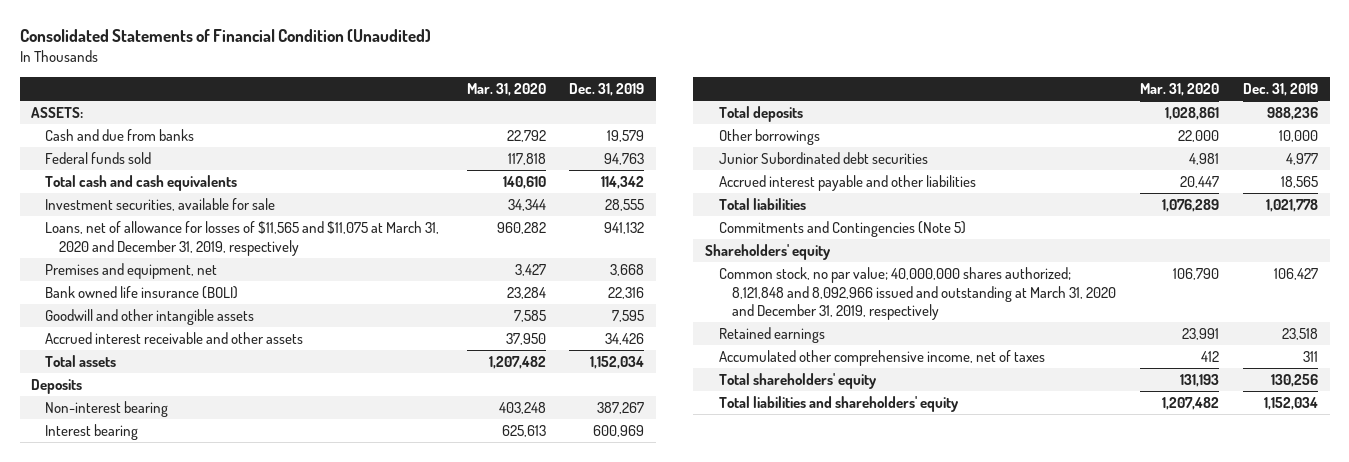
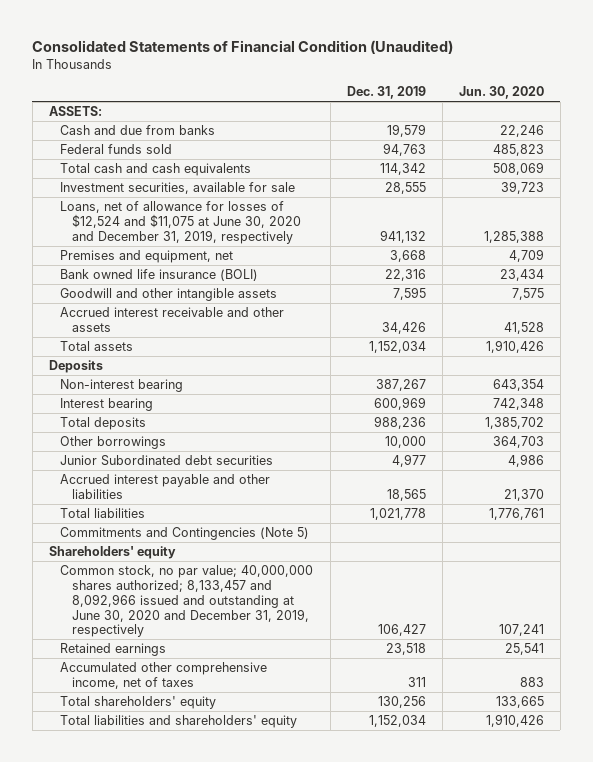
[466,83,546,97] Mar. 31, 2020 -> none
none -> [458,86,544,100] Jun. 30, 2020
[45,220,440,256] Loans, net of allowance for losses of $11,565 and $11,075 at March 31, 2020 and December 31, 2019, respectively -> [60,201,301,244] Loans, net of allowance for losses of $12,524 and $11,075 at June 30, 2020 and December 31, 2019, respectively
[718,266,1117,321] Common stock, no par value; 40,000,000 shares authorized; 8,121,848 and 8,092,966 issued and outstanding at March 31, 2020 and December 31, 2019, respectively -> [60,565,314,638] Common stock, no par value; 40,000,000 shares authorized; 8,133,457 and 8,092,966 issued and outstanding at June 30, 2020 and December 31, 2019, respectively

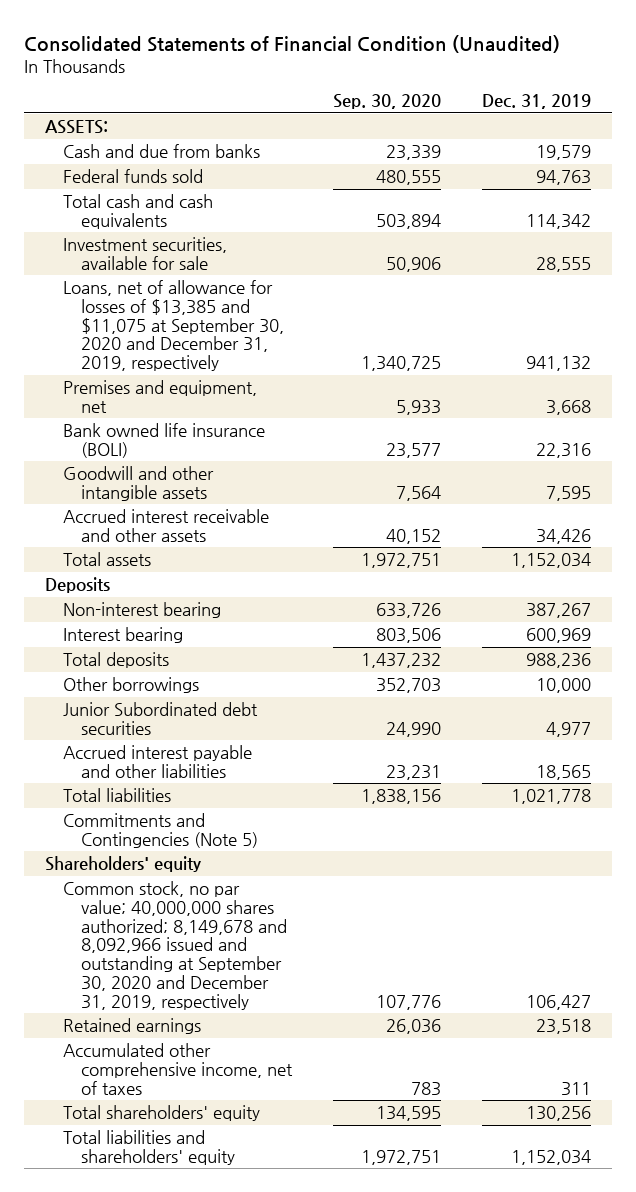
[458,86,544,100] Jun. 30, 2020 -> none
none -> [332,94,441,110] Sep. 30, 2020
[60,201,301,244] Loans, net of allowance for losses of $12,524 and $11,075 at June 30, 2020 and December 31, 2019, respectively -> [62,280,284,372] Loans, net of allowance for losses of $13,385 and $11,075 at September 30, 2020 and December 31, 2019, respectively
[60,565,314,638] Common stock, no par value; 40,000,000 shares authorized; 8,133,457 and 8,092,966 issued and outstanding at June 30, 2020 and December 31, 2019, respectively -> [62,881,287,1010] Common stock, no par value; 40,000,000 shares authorized; 8,149,678 and 8,092,966 issued and outstanding at September 30, 2020 and December 31, 2019, respectively

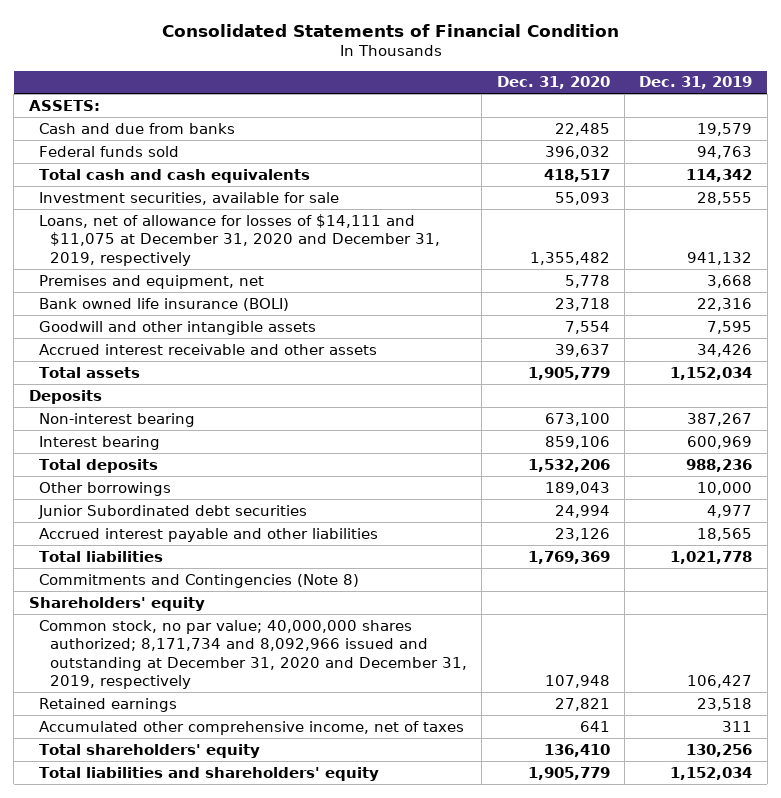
[24,34,561,53] Consolidated Statements of Financial Condition (Unaudited) -> [161,23,619,37] Consolidated Statements of Financial Condition
[332,94,441,110] Sep. 30, 2020 -> none
none -> [496,76,610,90] Dec. 31, 2020
[62,280,284,372] Loans, net of allowance for losses of $13,385 and $11,075 at September 30, 2020 and December 31, 2019, respectively -> [39,213,440,266] Loans, net of allowance for losses of $14,111 and $11,075 at December 31, 2020 and December 31, 2019, respectively
[62,813,258,848] Commitments and Contingencies (Note 5) -> [39,573,360,588] Commitments and Contingencies (Note 8)
[62,881,287,1010] Common stock, no par value; 40,000,000 shares authorized; 8,149,678 and 8,092,966 issued and outstanding at September 30, 2020 and December 31, 2019, respectively -> [39,619,467,690] Common stock, no par value; 40,000,000 shares authorized; 8,171,734 and 8,092,966 issued and outstanding at December 31, 2020 and December 31, 2019, respectively

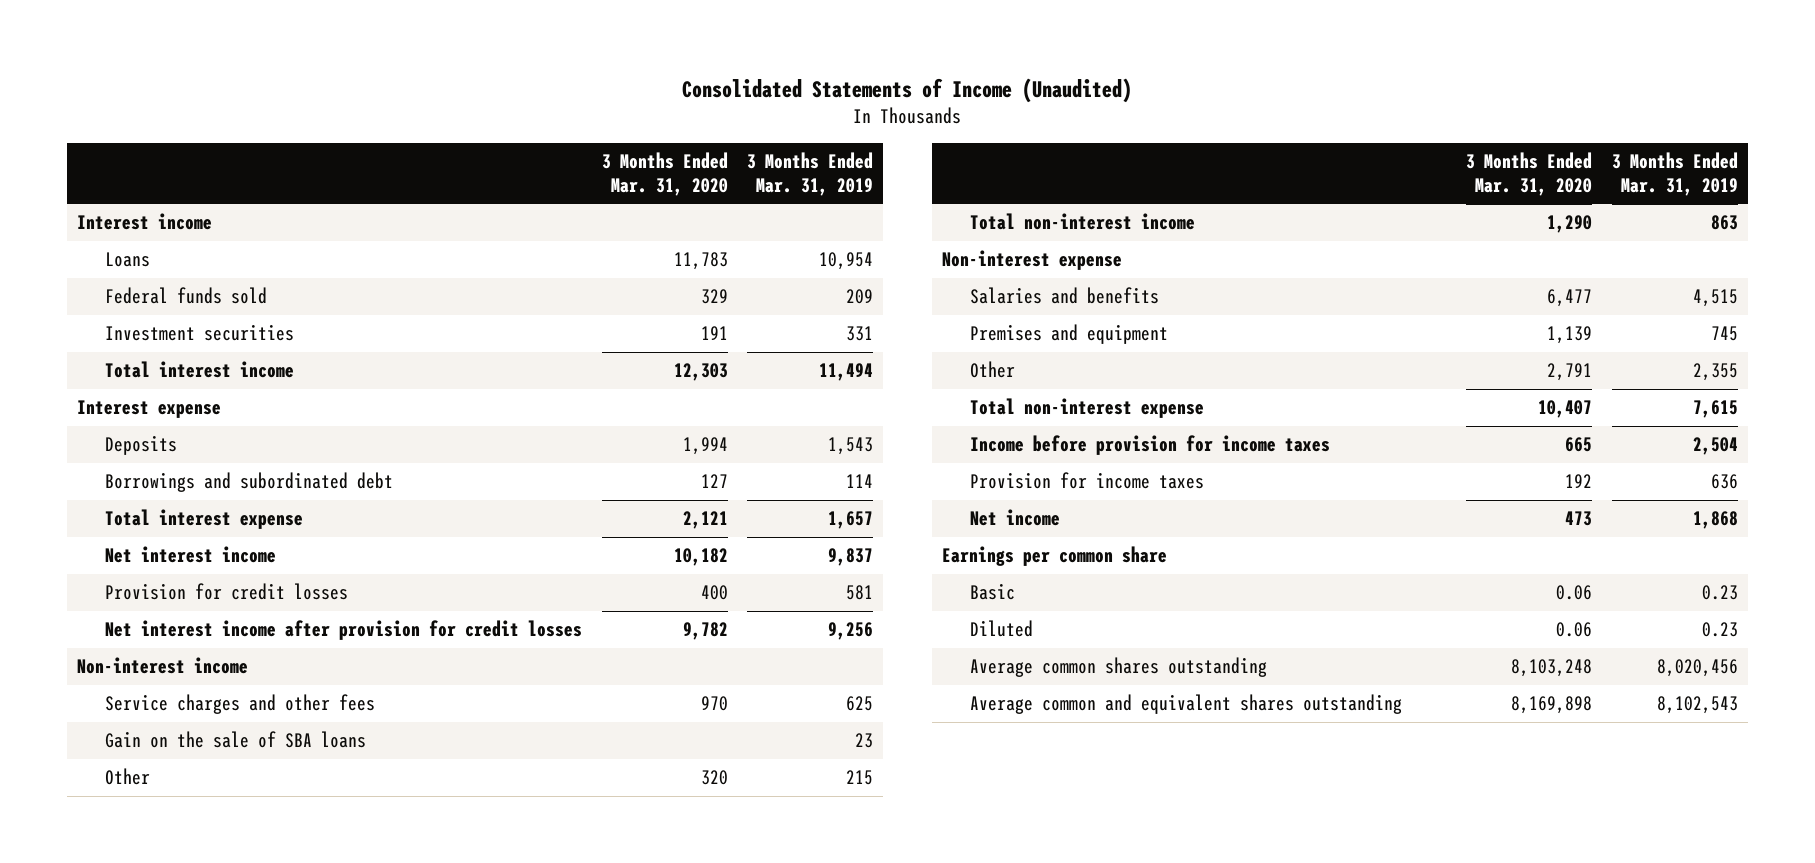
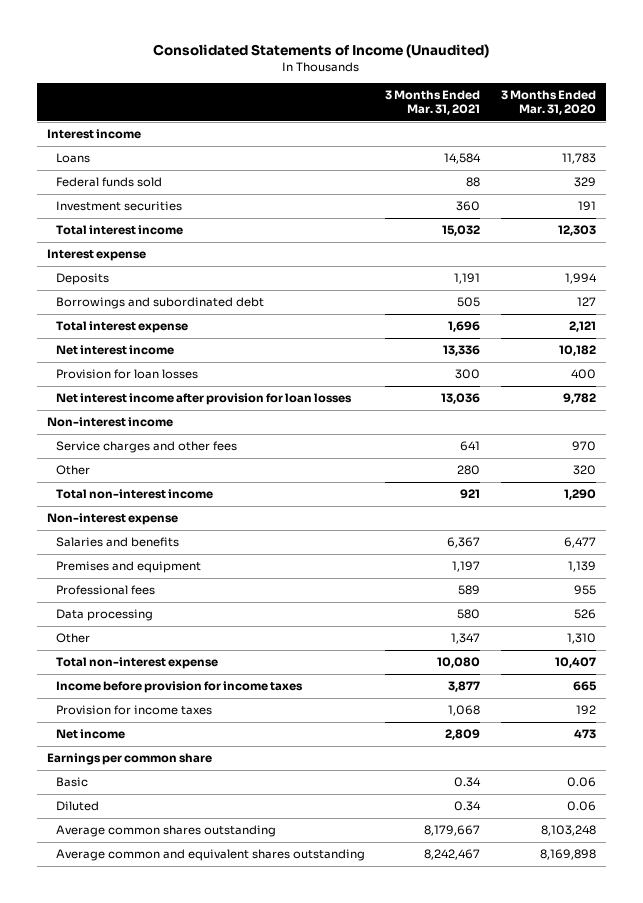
[747,152,874,196] 3 Months Ended Mar. 31, 2019 -> none
none -> [385,89,481,116] 3 Months Ended Mar. 31, 2021
[104,583,348,601] Provision for credit losses -> [56,369,199,380] Provision for loan losses
[104,620,582,641] Net interest income after provision for credit losses -> [56,393,353,406] Net interest income after provision for loan losses
[104,731,366,749] Gain on the sale of SBA loans -> none
none -> [56,585,156,596] Professional fees
none -> [56,609,154,622] Data processing
[1547,363,1593,382] 2,791 -> [566,633,596,645] 1,310

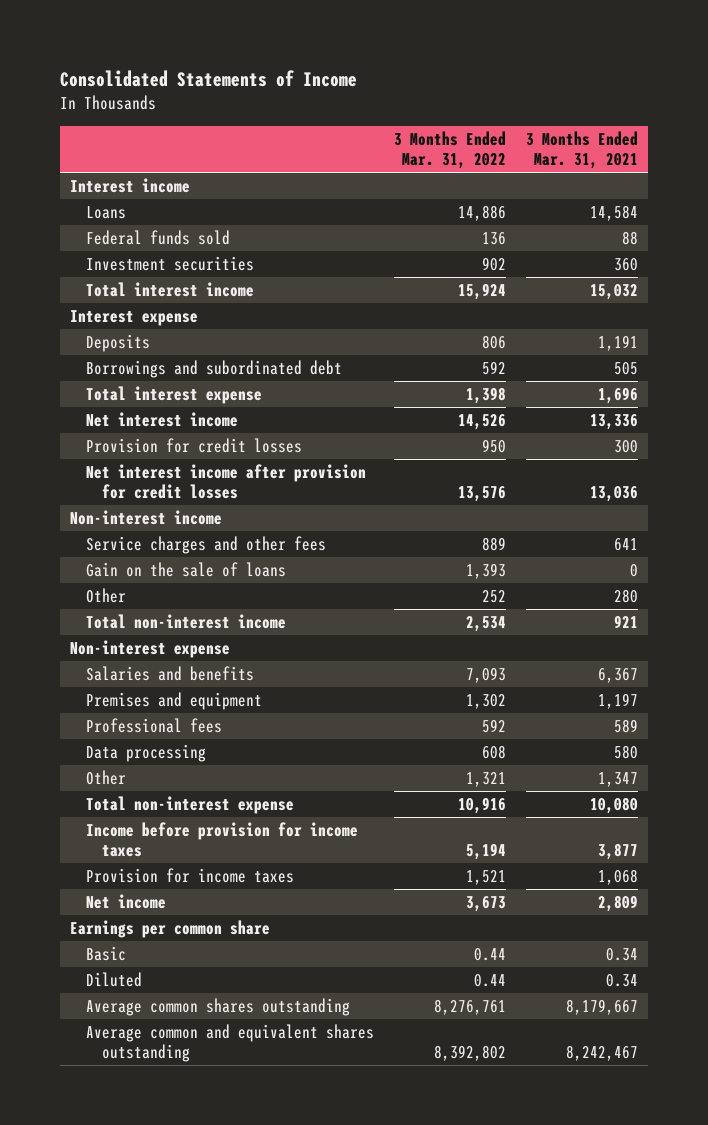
[153,44,490,59] Consolidated Statements of Income (Unaudited) -> [59,70,357,88] Consolidated Statements of Income
[500,89,596,116] 3 Months Ended Mar. 31, 2020 -> none
none -> [393,131,506,170] 3 Months Ended Mar. 31, 2022
[56,369,199,380] Provision for loan losses -> [85,437,302,453] Provision for credit losses
[56,393,353,406] Net interest income after provision for loan losses -> [85,463,366,499] Net interest income after provision for credit losses
none -> [85,561,286,577] Gain on the sale of loans

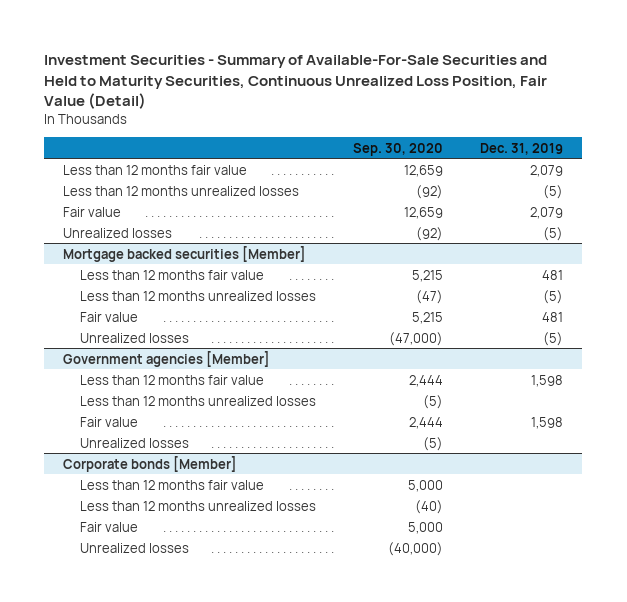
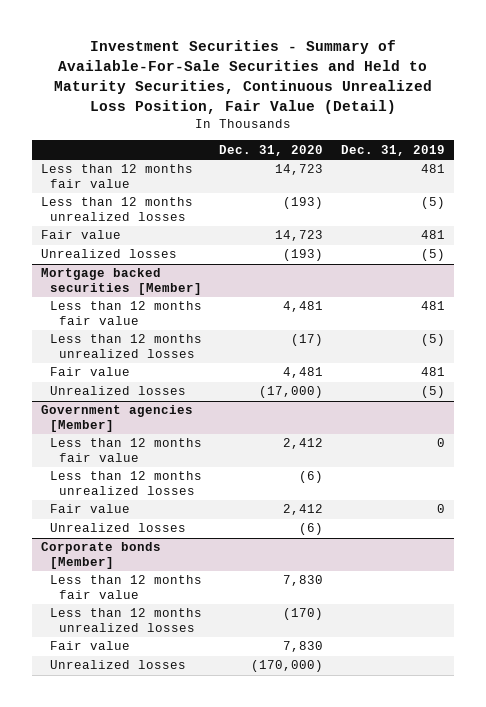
[353,142,444,156] Sep. 30, 2020 -> none
none -> [219,144,324,156] Dec. 31, 2020
[530,164,564,177] 2,079 -> [421,164,446,174] 481
[530,206,564,219] 2,079 -> [421,230,446,240] 481
[531,374,564,387] 1,598 -> [437,438,446,448] 0
[531,416,564,429] 1,598 -> [437,504,446,514] 0

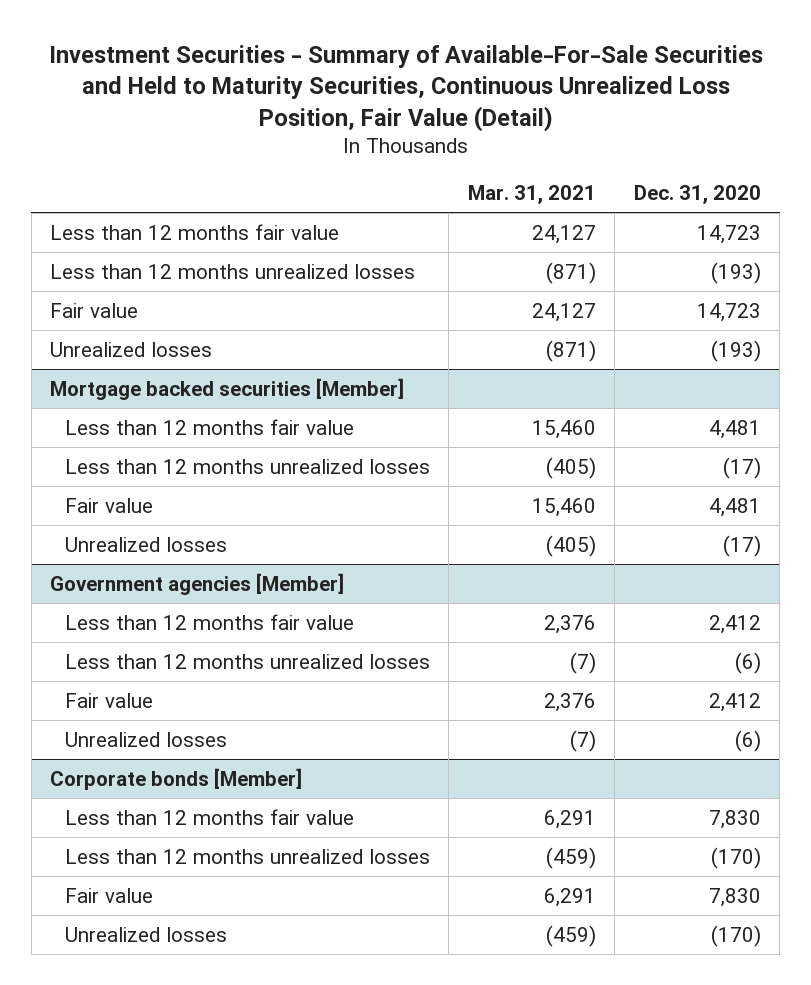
[341,144,446,156] Dec. 31, 2019 -> none
none -> [467,184,596,204] Mar. 31, 2021
[259,386,324,399] (17,000) -> [722,534,761,557] (17)
[251,660,324,673] (170,000) -> [710,924,761,947] (170)

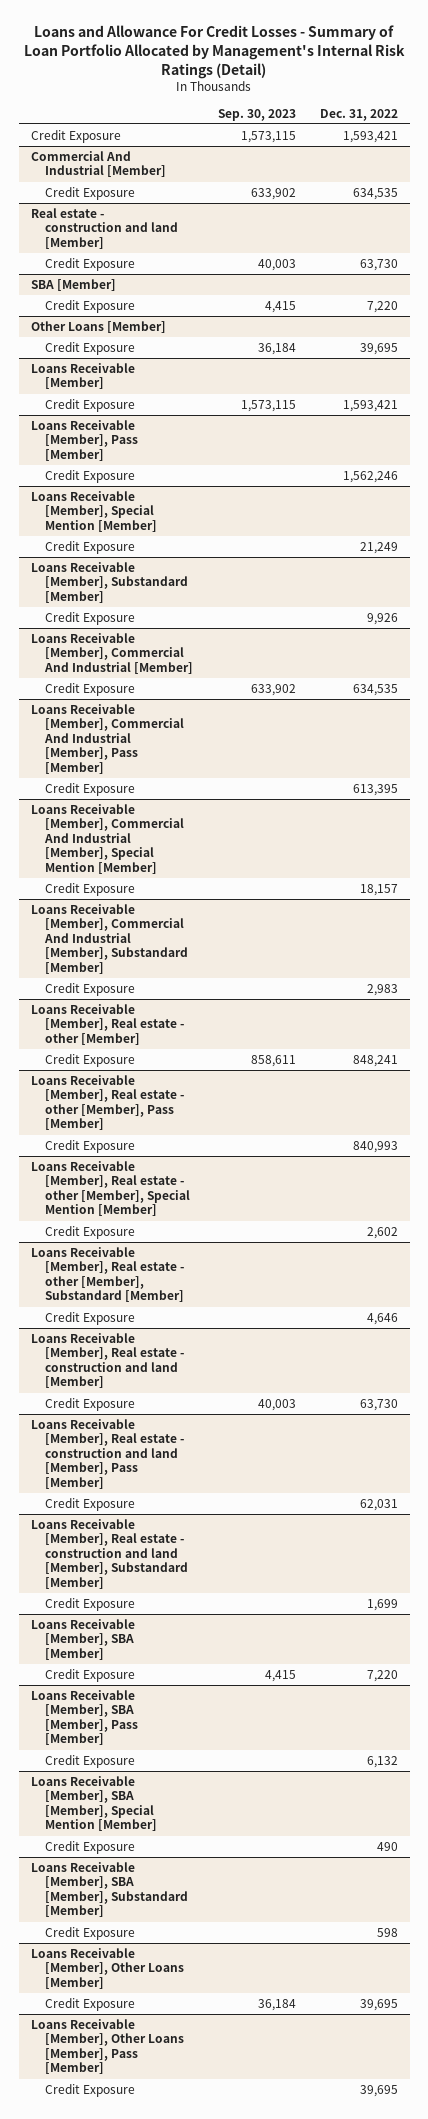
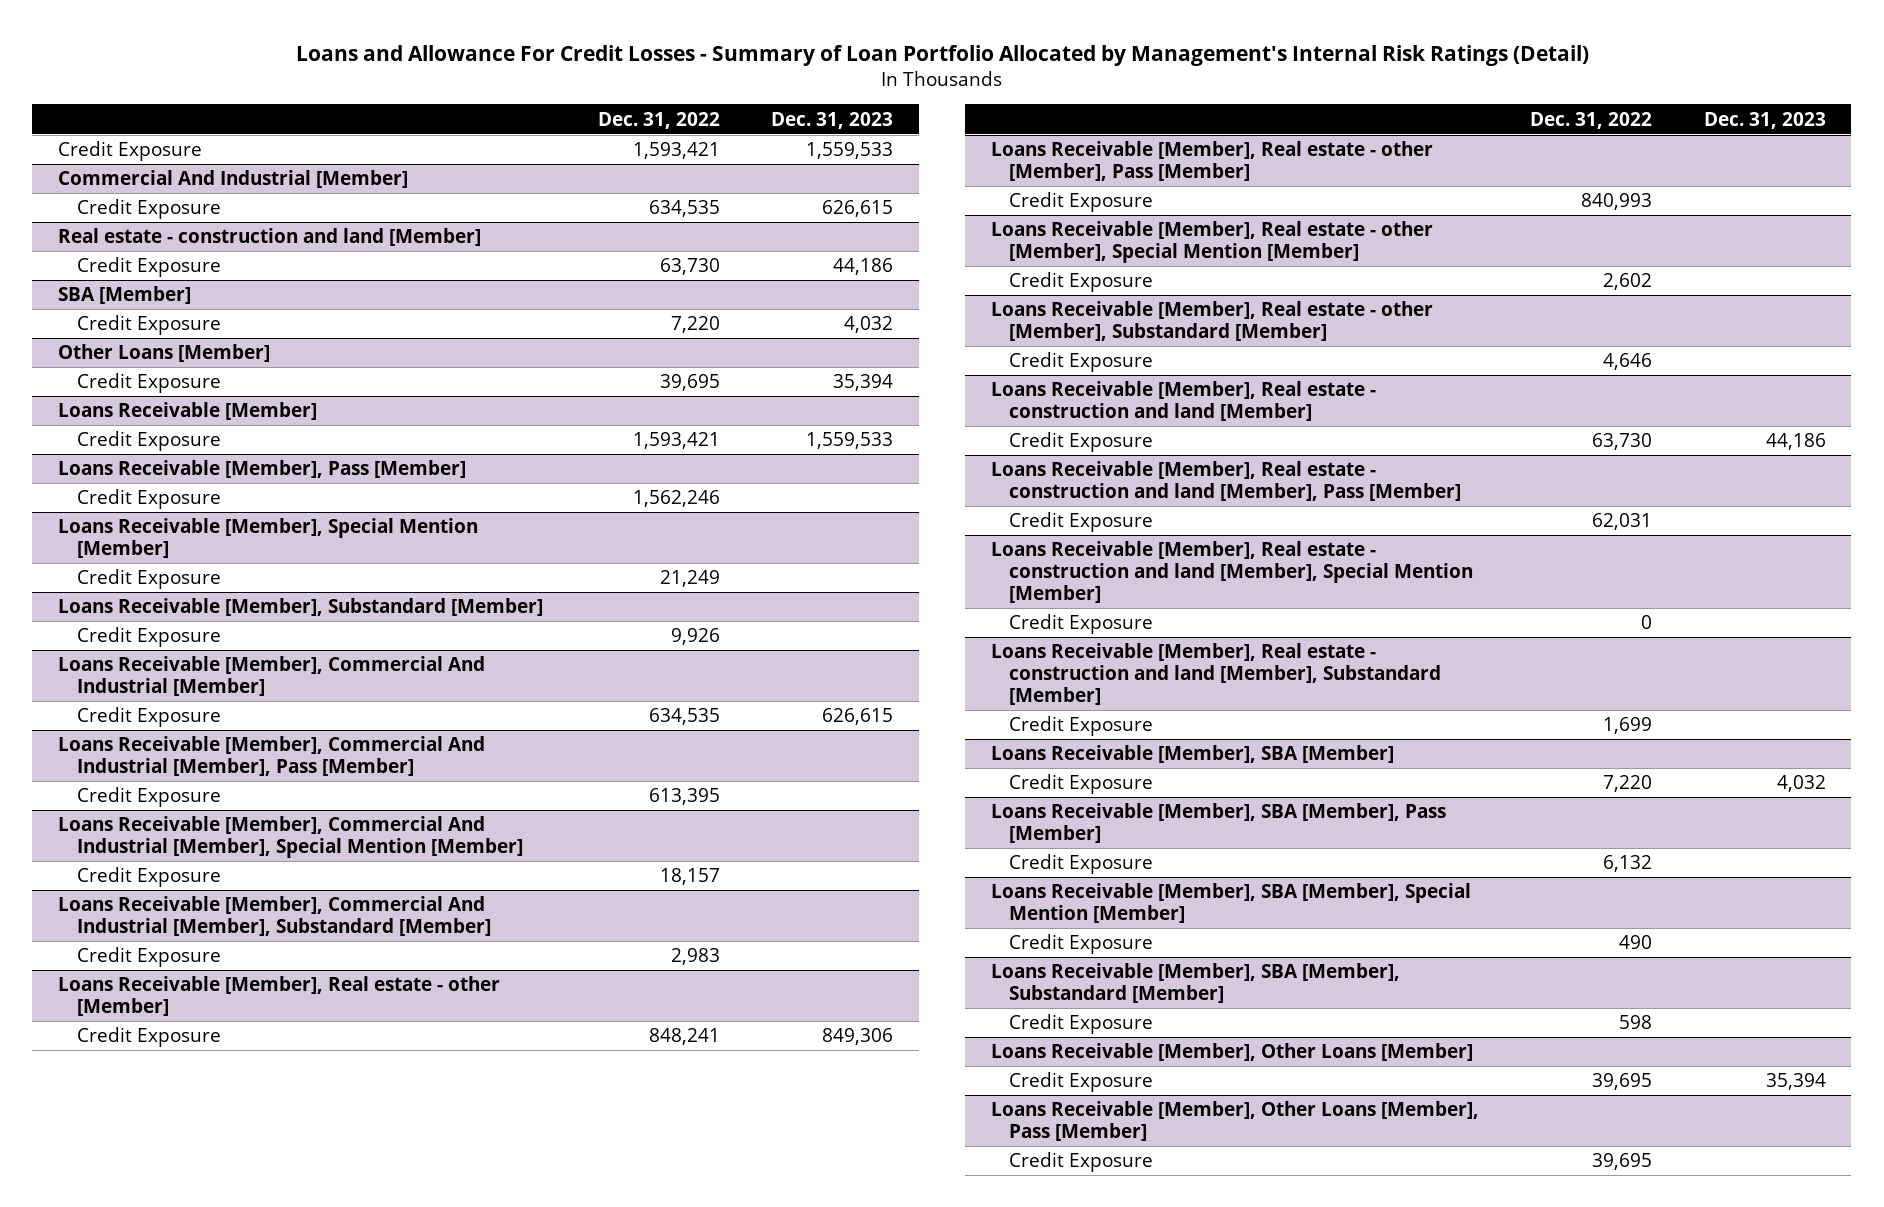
[217,108,296,121] Sep. 30, 2023 -> none
none -> [771,111,894,129] Dec. 31, 2023
none -> [990,541,1474,603] Loans Receivable [Member], Real estate - construction and land [Member], Special Mention [Member]
none -> [1009,614,1154,635] Credit Exposure

